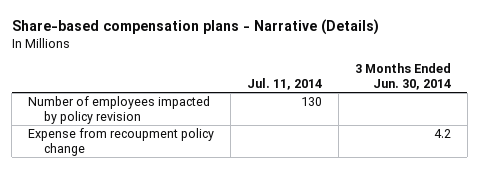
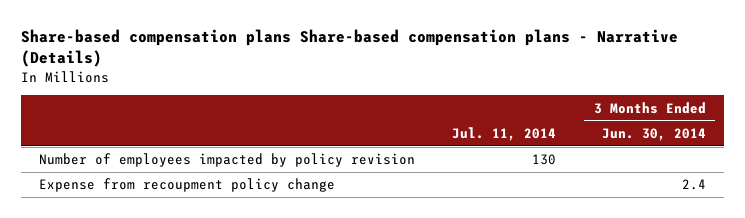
[11,19,379,36] Share-based compensation plans - Narrative (Details) -> [20,28,678,68] Share-based compensation plans Share-based compensation plans - Narrative (Details)
[433,129,451,139] 4.2 -> [681,179,706,191] 2.4

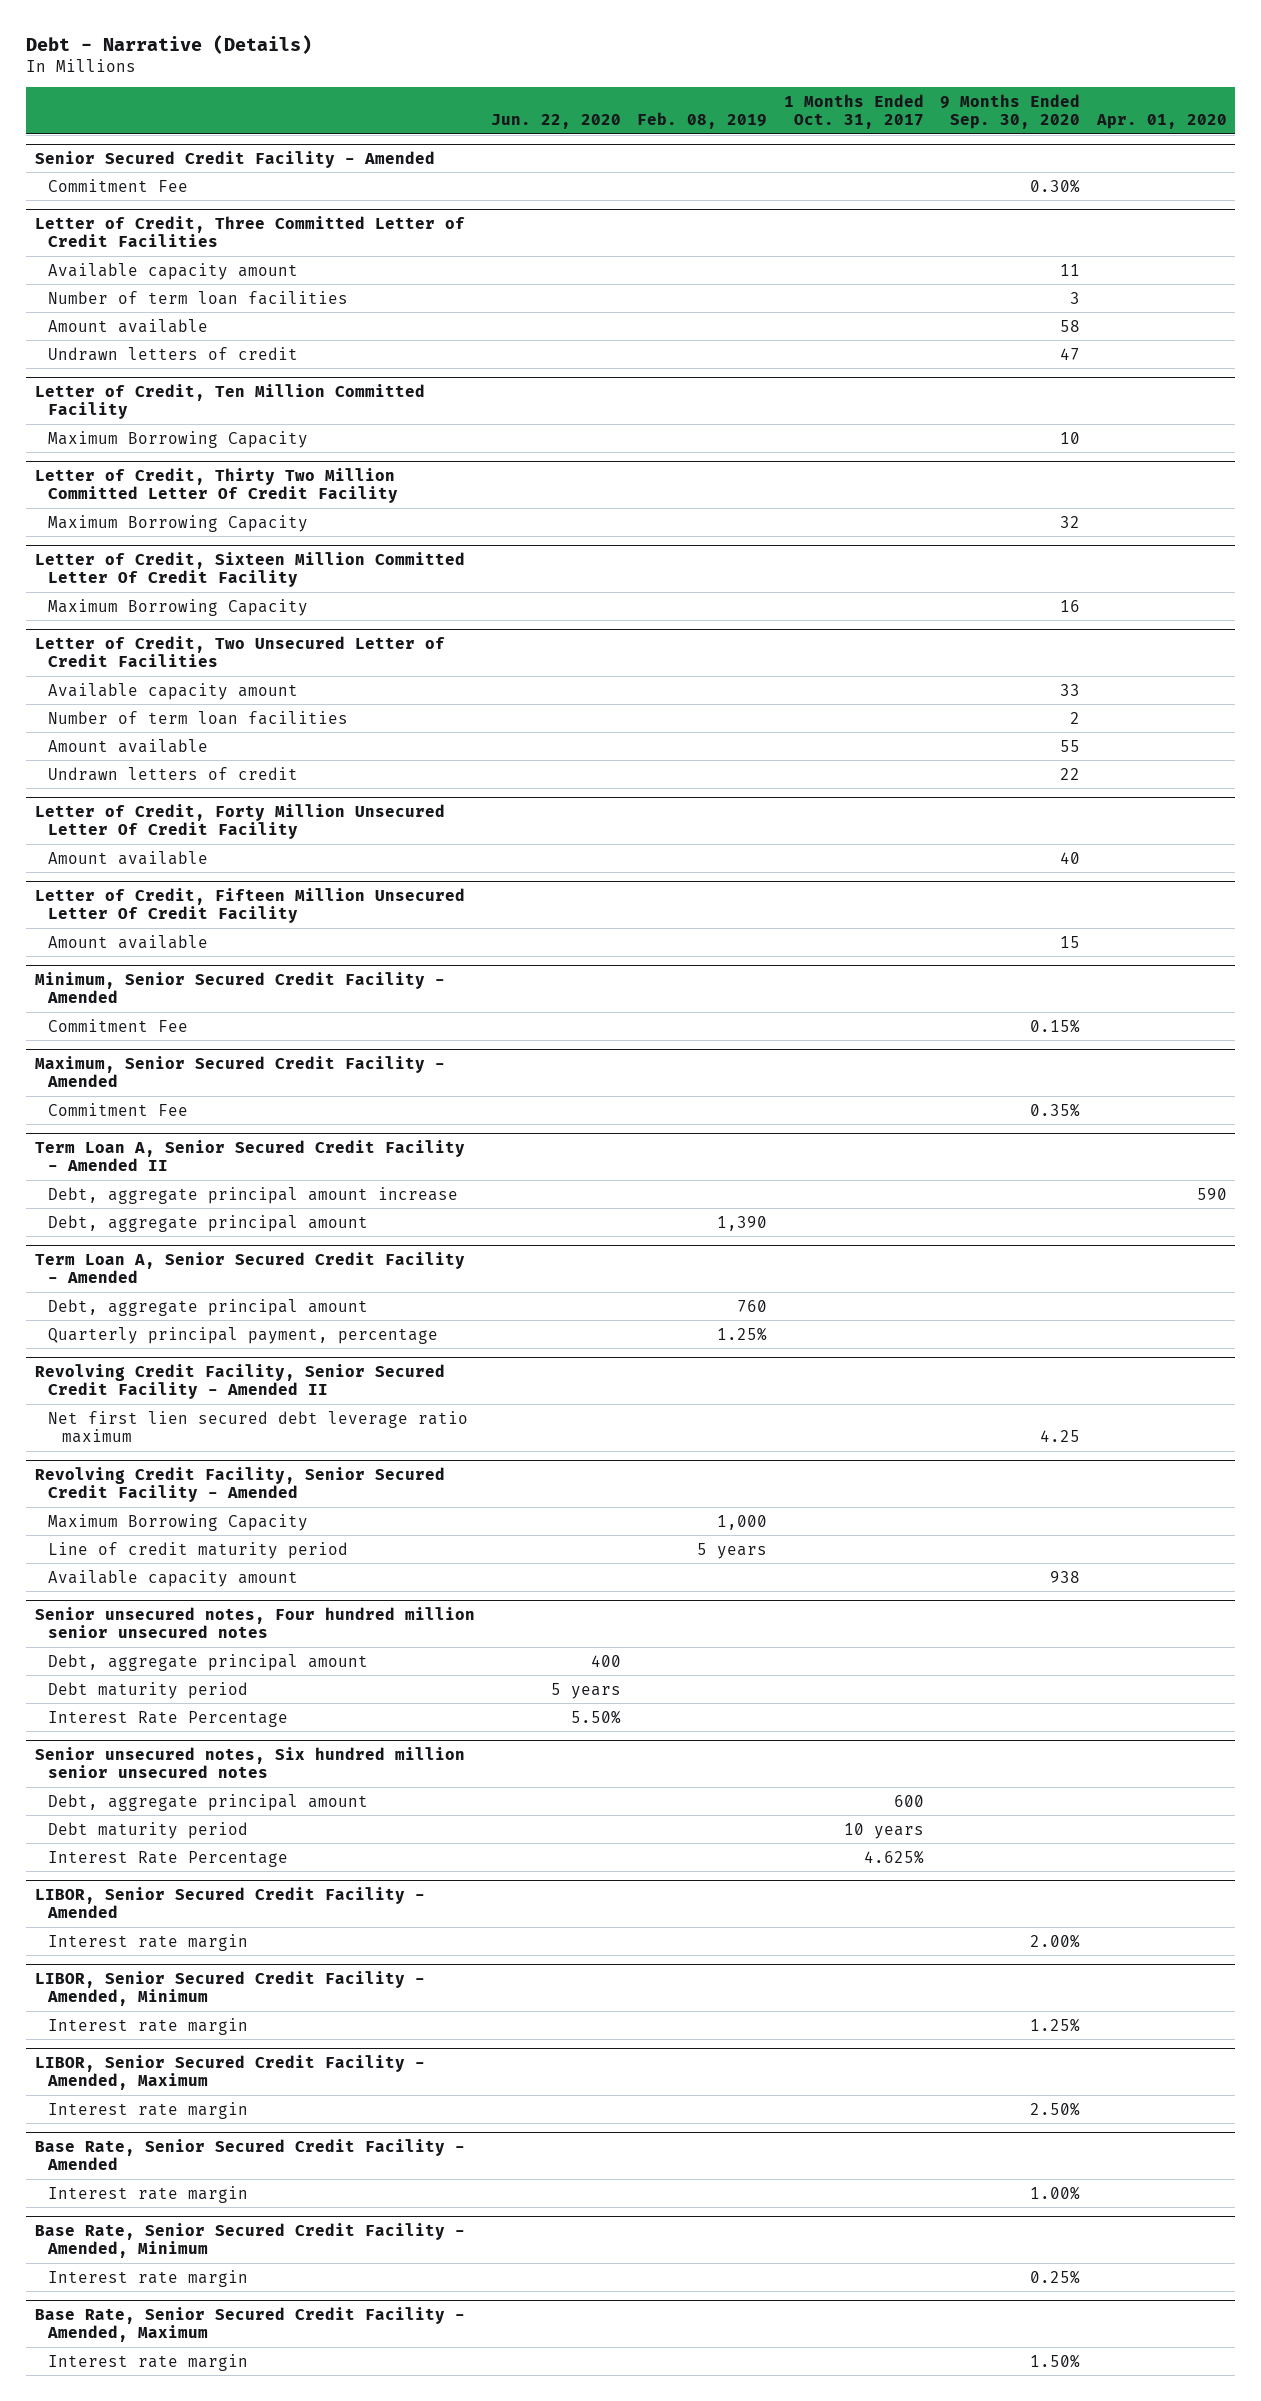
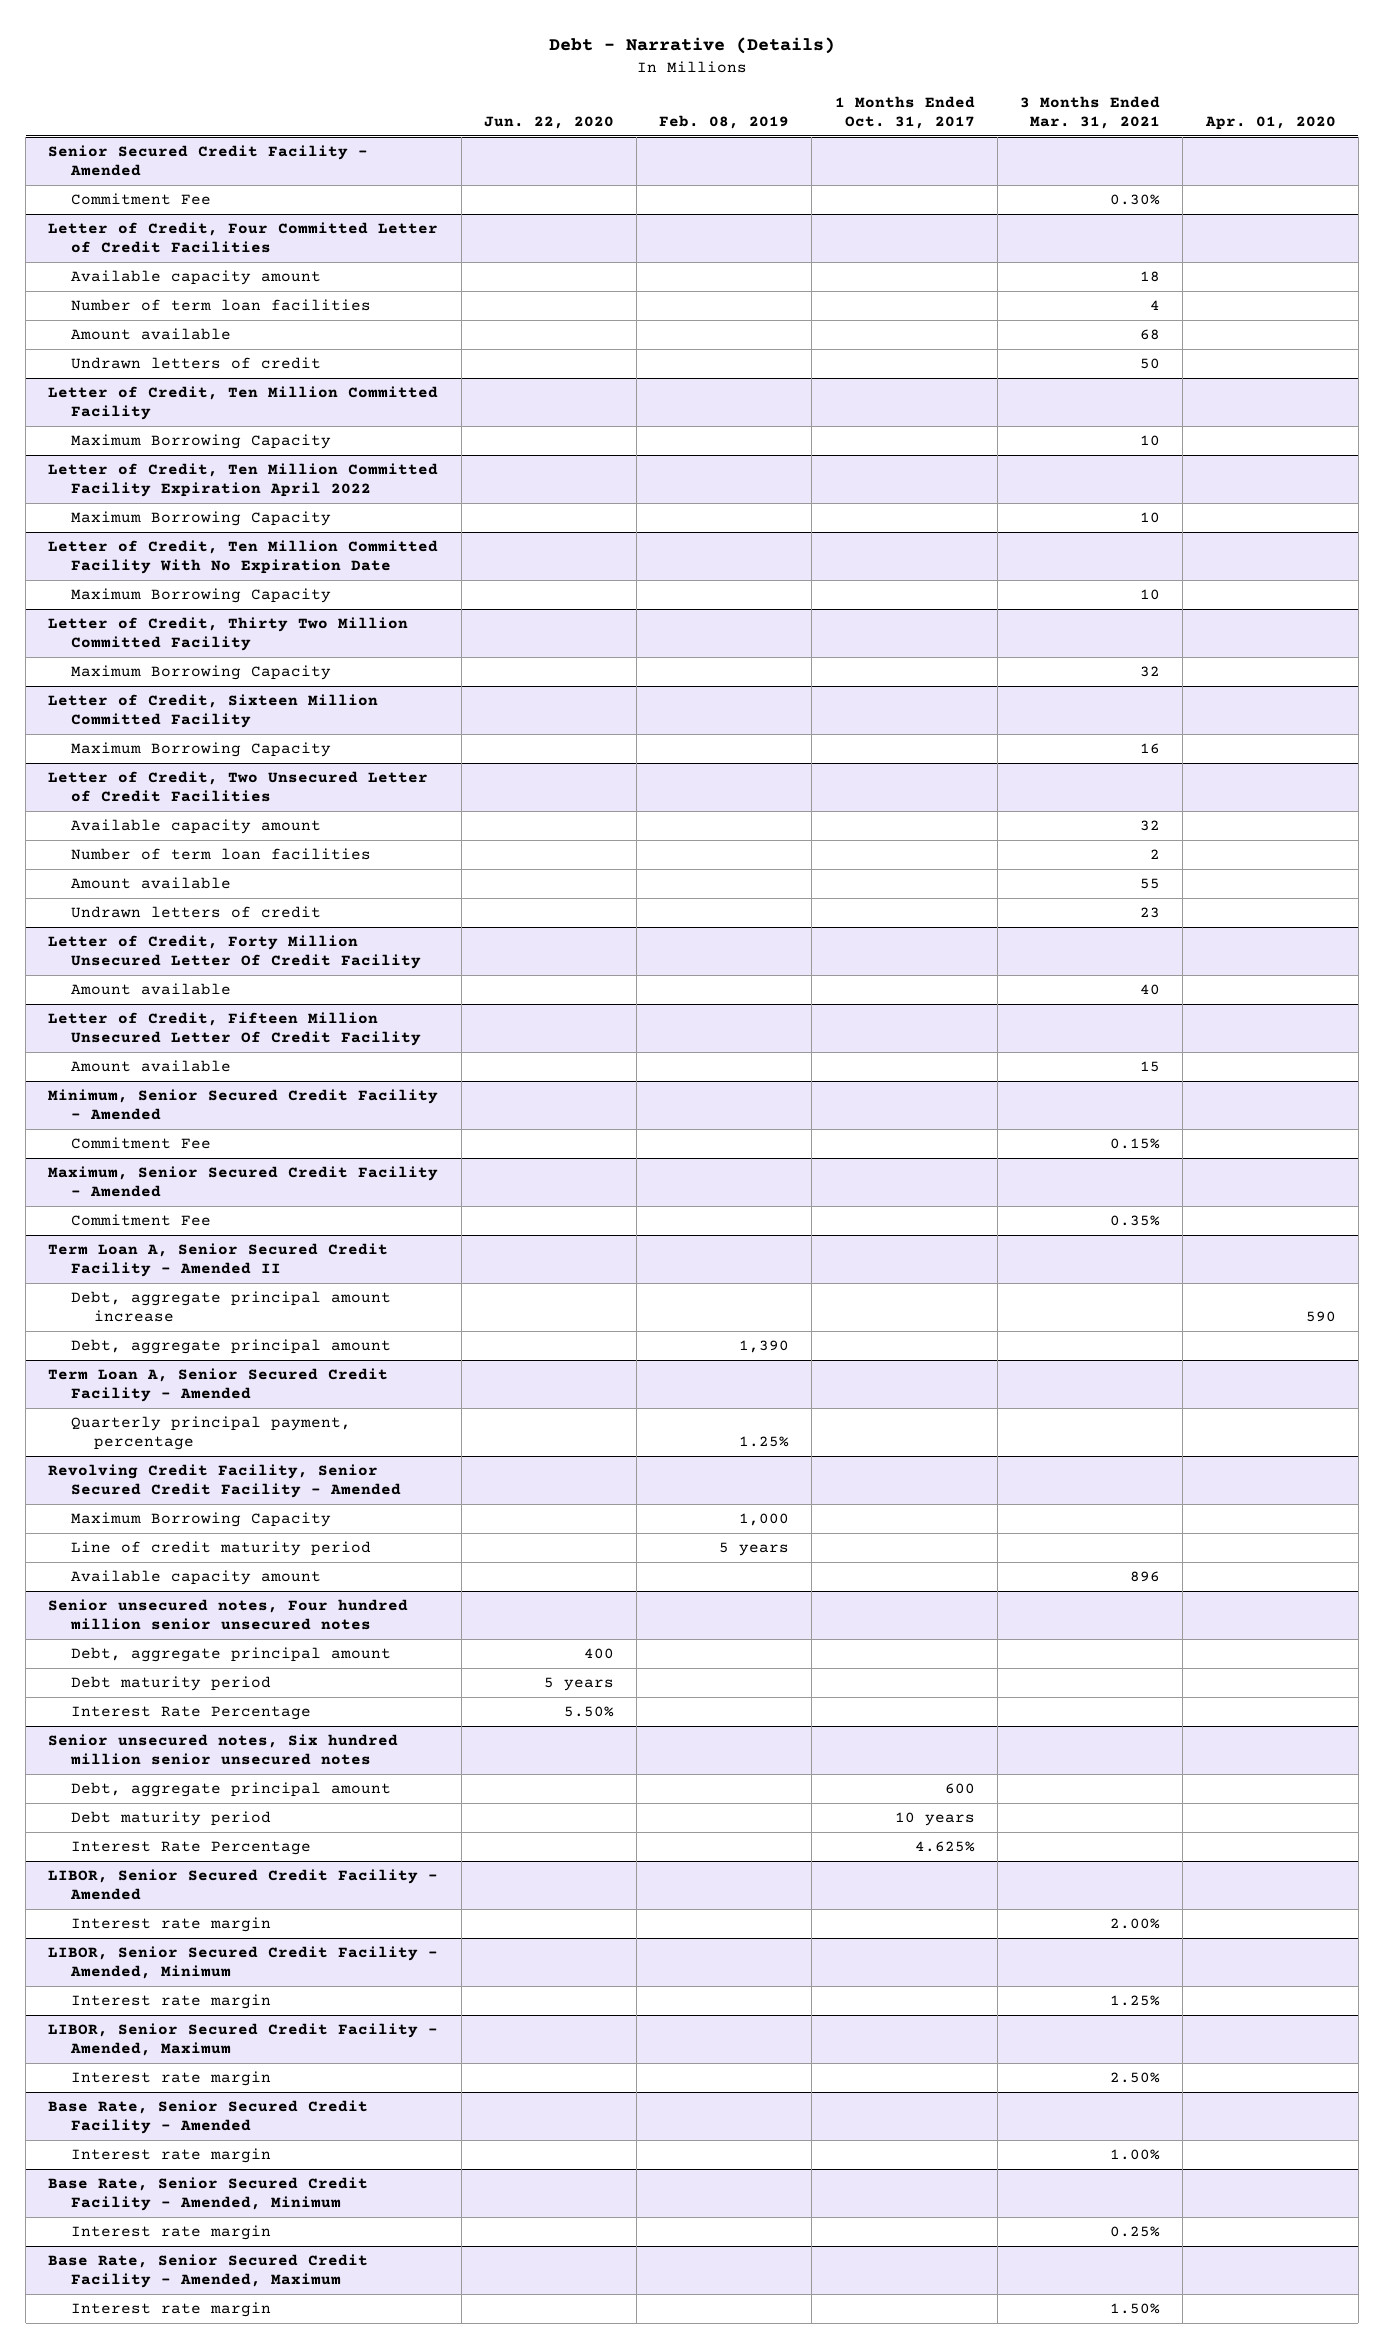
[940,93,1081,130] 9 Months Ended Sep. 30, 2020 -> none
none -> [1020,96,1161,129] 3 Months Ended Mar. 31, 2021
[34,215,465,248] Letter of Credit, Three Committed Letter of Credit Facilities -> [48,222,439,253] Letter of Credit, Four Committed Letter of Credit Facilities
none -> [48,463,439,497] Letter of Credit, Ten Million Committed Facility Expiration April 2022
none -> [70,511,331,527] Maximum Borrowing Capacity
none -> [48,540,439,574] Letter of Credit, Ten Million Committed Facility With No Expiration Date
none -> [70,588,331,604] Maximum Borrowing Capacity
[34,467,399,504] Letter of Credit, Thirty Two Million Committed Letter Of Credit Facility -> [48,617,409,651] Letter of Credit, Thirty Two Million Committed Facility
[34,551,465,588] Letter of Credit, Sixteen Million Committed Letter Of Credit Facility -> [48,694,379,728] Letter of Credit, Sixteen Million Committed Facility
[48,1298,369,1316] Debt, aggregate principal amount -> none
[34,1363,445,1400] Revolving Credit Facility, Senior Secured Credit Facility - Amended II -> none
[48,1410,469,1444] Net first lien secured debt leverage ratio maximum -> none

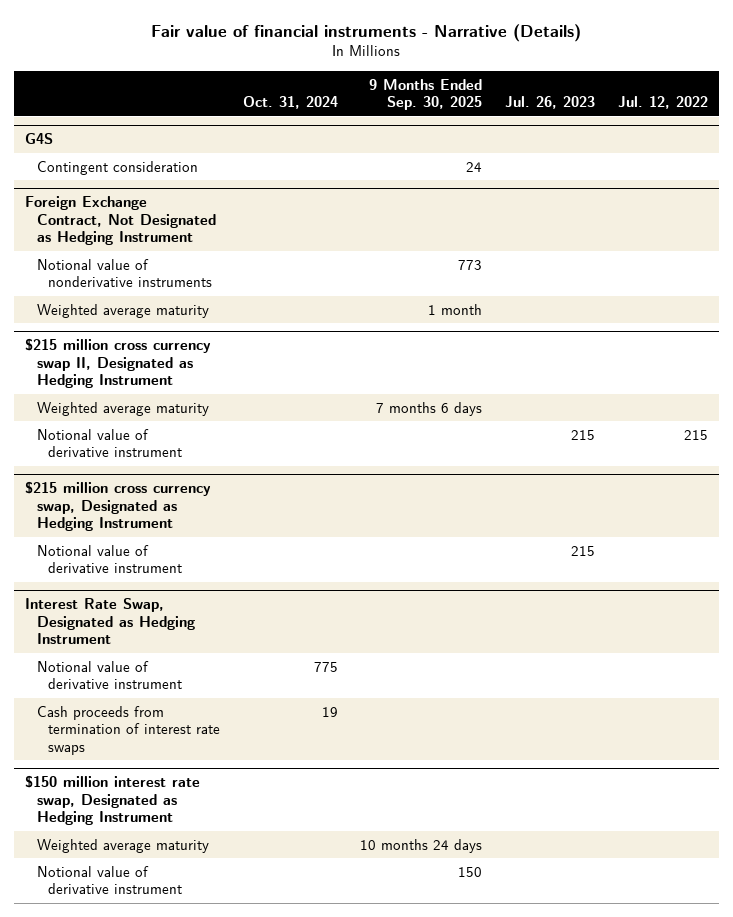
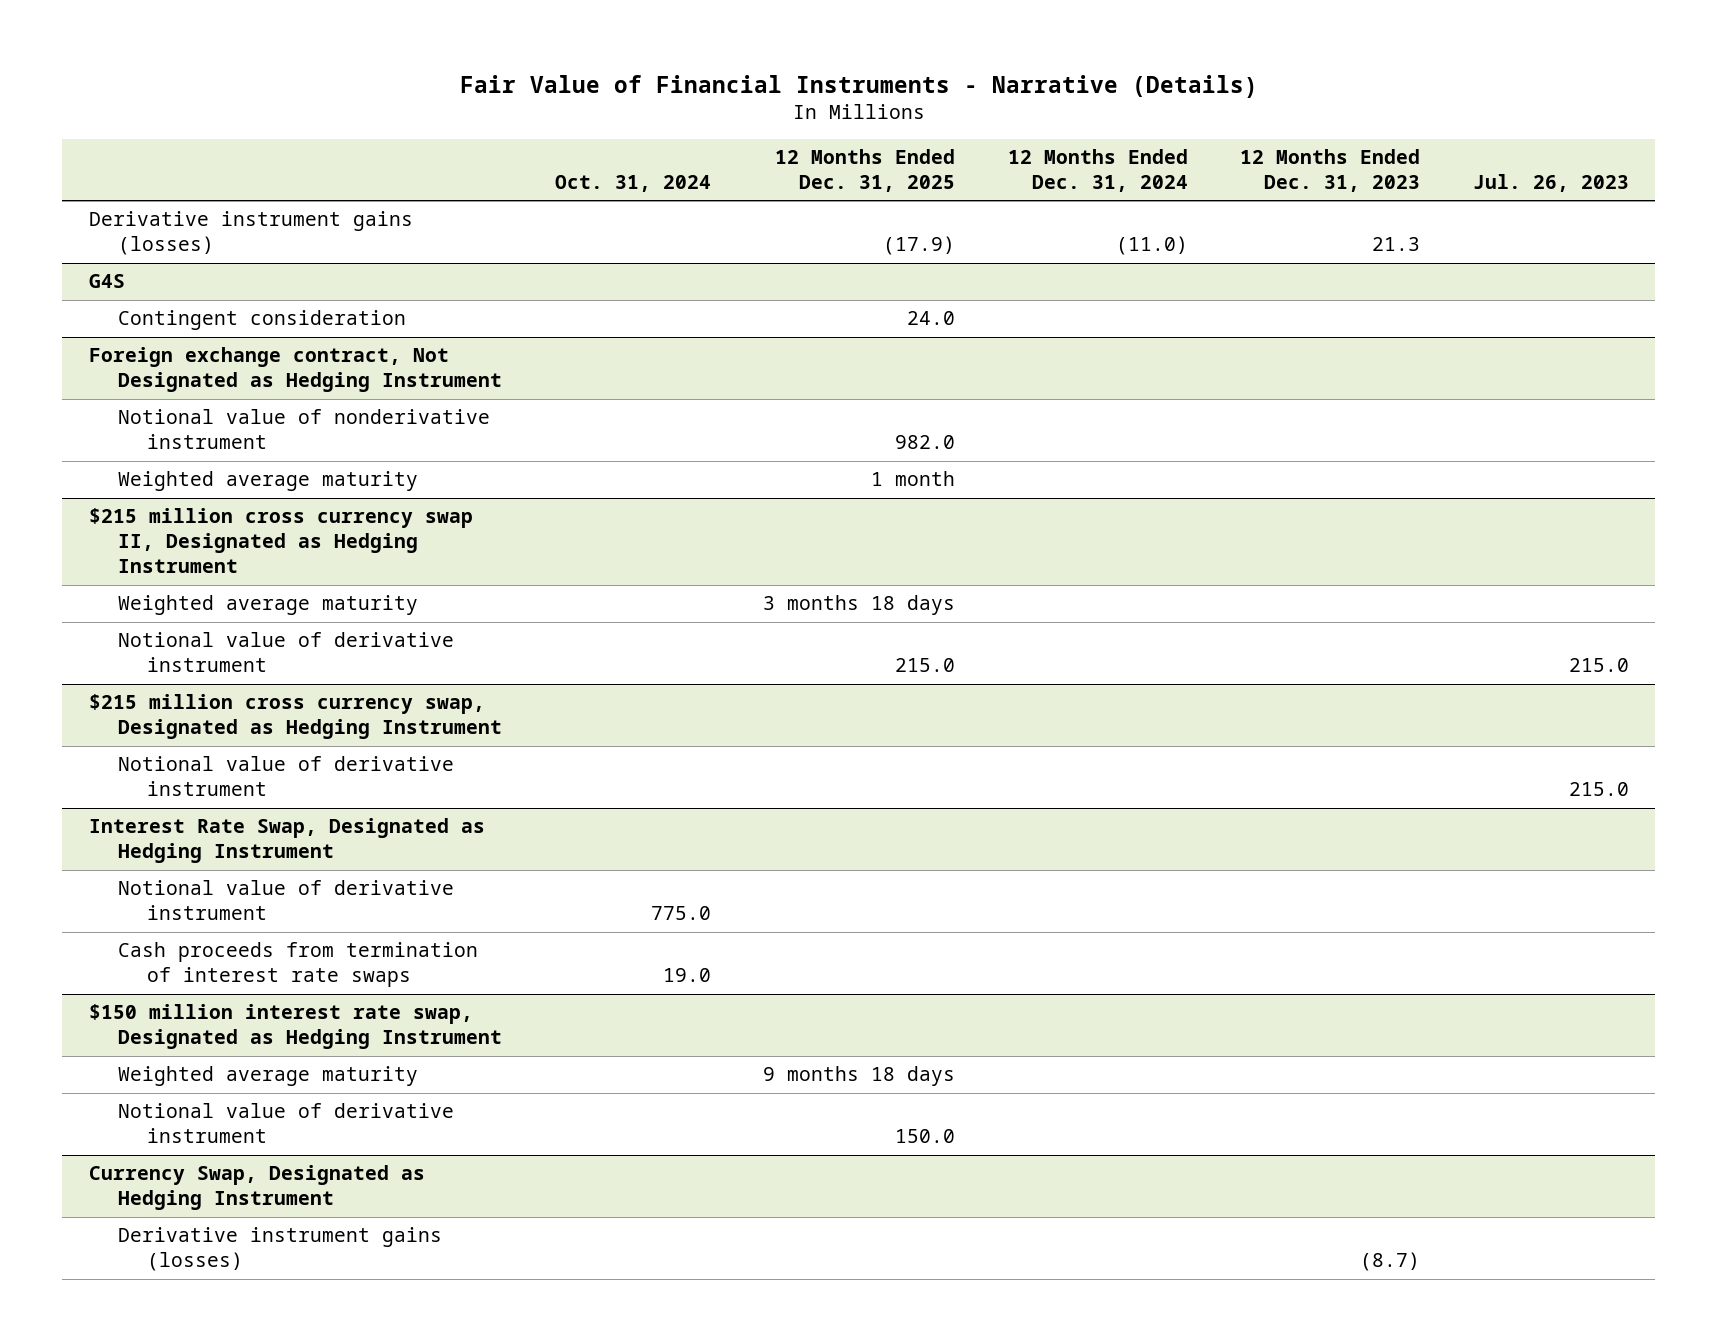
[151,23,582,42] Fair value of financial instruments - Narrative (Details) -> [459,74,1258,98] Fair Value of Financial Instruments - Narrative (Details)
[369,78,483,111] 9 Months Ended Sep. 30, 2025 -> none
[617,96,708,110] Jul. 12, 2022 -> none
none -> [775,149,956,192] 12 Months Ended Dec. 31, 2025
none -> [1007,149,1188,192] 12 Months Ended Dec. 31, 2024
none -> [1240,149,1421,192] 12 Months Ended Dec. 31, 2023
none -> [88,211,413,256] Derivative instrument gains (losses)
[25,196,216,246] Foreign Exchange Contract, Not Designated as Hedging Instrument -> [88,347,502,393] Foreign exchange contract, Not Designated as Hedging Instrument
[36,258,213,288] Notional value of nonderivative instruments -> [117,409,490,450] Notional value of nonderivative instrument
[571,429,596,440] 215 -> [1568,658,1629,673] 215.0
[571,545,596,556] 215 -> [1568,782,1629,797] 215.0
[313,661,338,672] 775 -> [650,906,711,921] 775.0
[321,706,338,717] 19 -> [662,968,711,983] 19.0
none -> [88,1165,425,1211] Currency Swap, Designated as Hedging Instrument
none -> [117,1227,442,1272] Derivative instrument gains (losses)

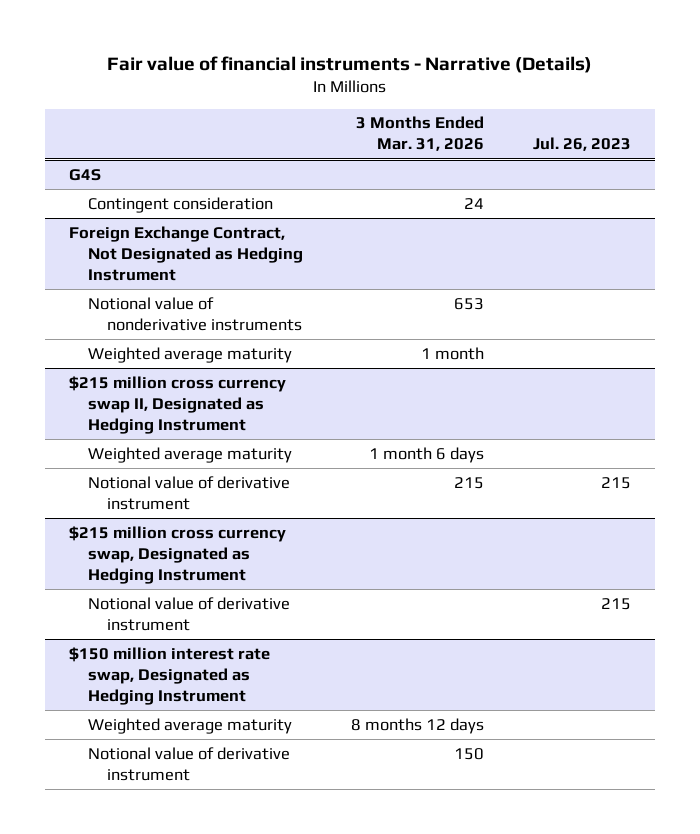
[459,74,1258,98] Fair Value of Financial Instruments - Narrative (Details) -> [106,56,592,74] Fair value of financial instruments - Narrative (Details)
[554,174,711,192] Oct. 31, 2024 -> none
[775,149,956,192] 12 Months Ended Dec. 31, 2025 -> none
[1007,149,1188,192] 12 Months Ended Dec. 31, 2024 -> none
[1240,149,1421,192] 12 Months Ended Dec. 31, 2023 -> none
none -> [356,116,485,152] 3 Months Ended Mar. 31, 2026
[88,211,413,256] Derivative instrument gains (losses) -> none
[88,347,502,393] Foreign exchange contract, Not Designated as Hedging Instrument -> [69,225,303,281] Foreign Exchange Contract, Not Designated as Hedging Instrument
[117,409,490,450] Notional value of nonderivative instrument -> [87,296,302,331] Notional value of nonderivative instruments
[1568,658,1629,673] 215.0 -> [600,476,631,489] 215
[88,818,485,864] Interest Rate Swap, Designated as Hedging Instrument -> none
[117,880,454,921] Notional value of derivative instrument -> none
[117,942,478,988] Cash proceeds from termination of interest rate swaps -> none
[1568,782,1629,797] 215.0 -> [600,597,631,610] 215
[88,1165,425,1211] Currency Swap, Designated as Hedging Instrument -> none
[117,1227,442,1272] Derivative instrument gains (losses) -> none

